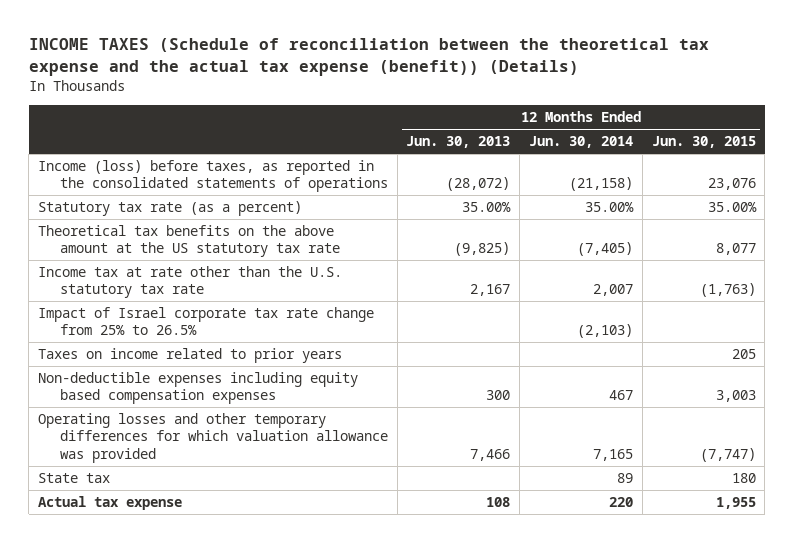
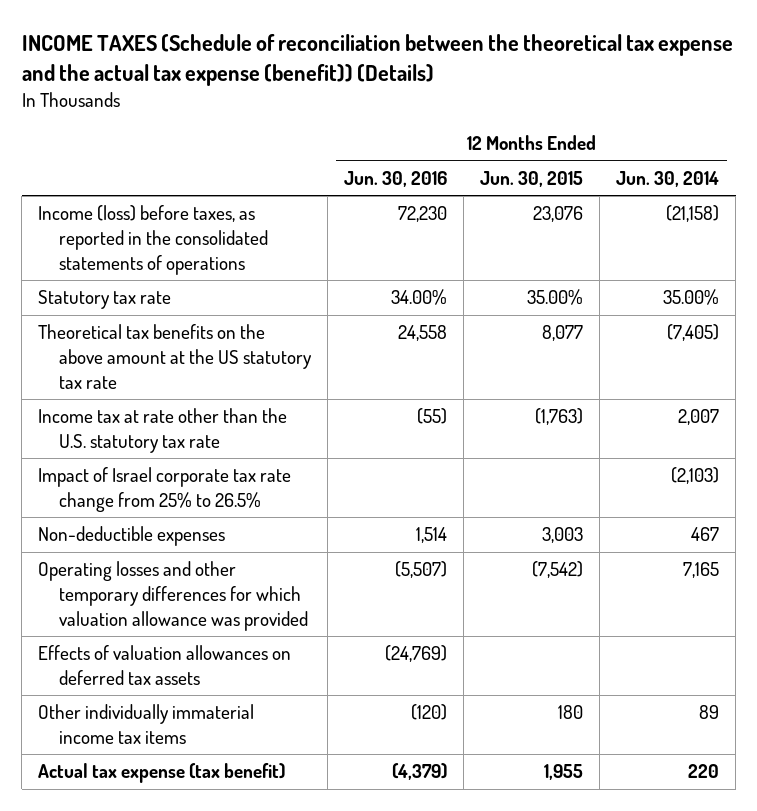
[406,136,511,149] Jun. 30, 2013 -> none
none -> [343,170,447,187] Jun. 30, 2016
[37,201,302,217] Statutory tax rate (as a percent) -> [38,290,172,310] Statutory tax rate
[37,348,342,364] Taxes on income related to prior years -> none
[37,372,358,405] Non-deductible expenses including equity based compensation expenses -> [38,526,226,547] Non-deductible expenses
[699,447,756,462] (7,747) -> [532,561,584,579] (7,542)
none -> [38,645,292,686] Effects of valuation allowances on deferred tax assets
[37,473,110,484] State tax -> [38,704,255,745] Other individually immaterial income tax items
[37,496,182,511] Actual tax expense -> [38,763,286,784] Actual tax expense (tax benefit)

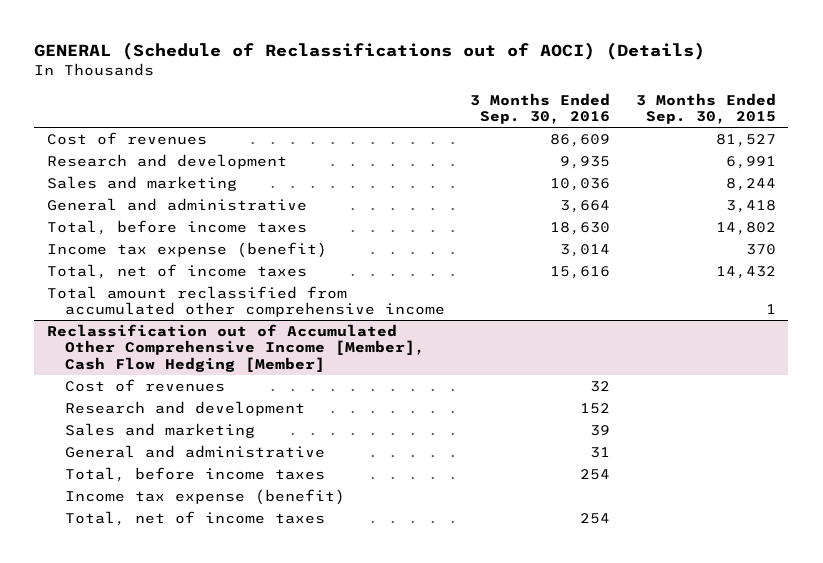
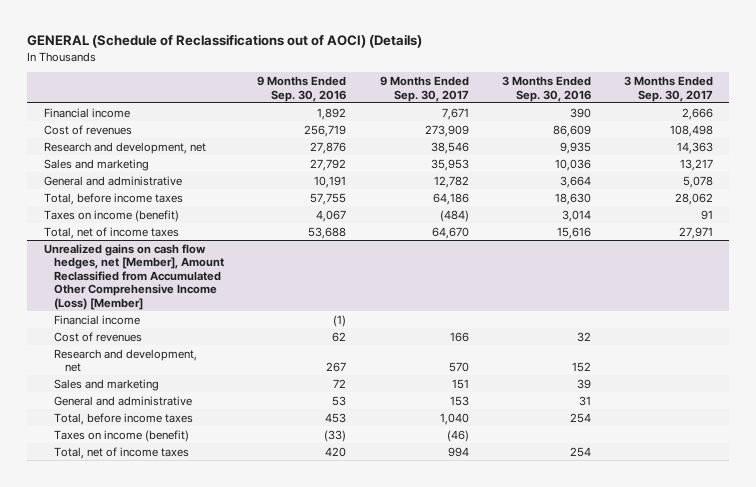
[635,92,776,125] 3 Months Ended Sep. 30, 2015 -> none
none -> [257,75,347,102] 9 Months Ended Sep. 30, 2016
none -> [379,75,469,102] 9 Months Ended Sep. 30, 2017
none -> [623,75,713,102] 3 Months Ended Sep. 30, 2017
none -> [43,107,130,118] Financial income
[47,153,288,169] Research and development -> [43,141,206,154] Research and development, net
[47,241,328,258] Income tax expense (benefit) -> [43,209,179,222] Taxes on income (benefit)
[47,285,445,318] Total amount reclassified from accumulated other comprehensive income -> none
[47,323,425,372] Reclassification out of Accumulated Other Comprehensive Income [Member], Cash Flow Hedging [Member] -> none
none -> [43,243,225,311] Unrealized gains on cash flow hedges, net [Member], Amount Reclassified from Accumulated Other Comprehensive Income (Loss) [Member]
none -> [54,314,141,325] Financial income
[64,400,305,416] Research and development -> [54,348,198,373] Research and development, net
[64,488,345,505] Income tax expense (benefit) -> [54,429,190,442] Taxes on income (benefit)

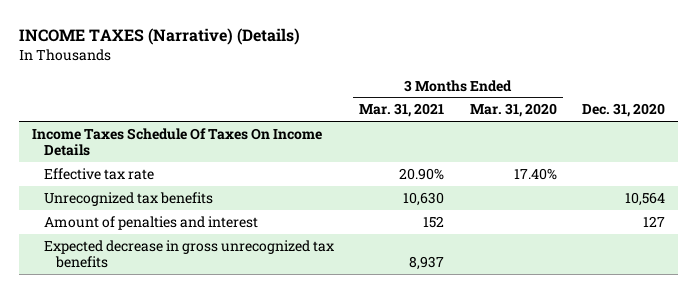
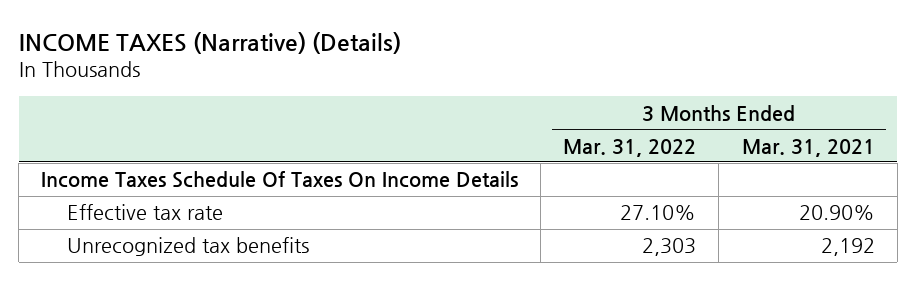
[469,103,557,118] Mar. 31, 2020 -> none
[582,103,666,118] Dec. 31, 2020 -> none
none -> [563,138,697,157] Mar. 31, 2022
[43,215,258,230] Amount of penalties and interest -> none
[43,239,334,269] Expected decrease in gross unrecognized tax benefits -> none
[403,191,445,206] 10,630 -> [820,238,875,257] 2,192

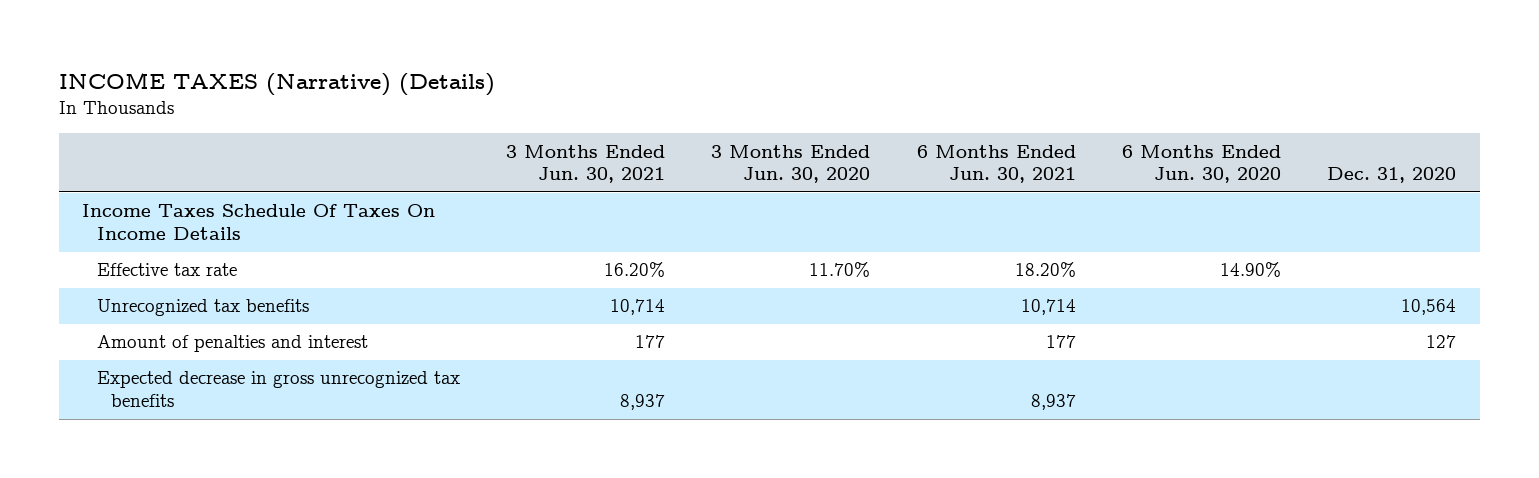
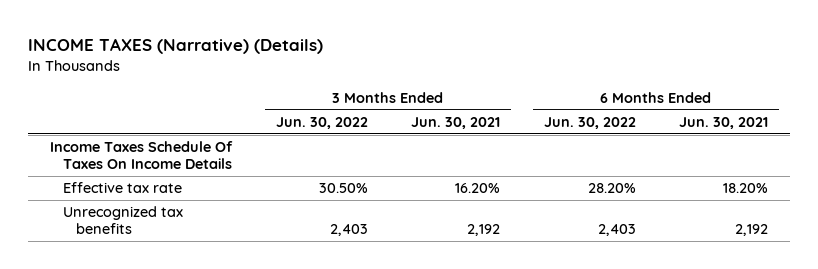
[711,144,871,184] 3 Months Ended Jun. 30, 2020 -> none
[1122,144,1282,184] 6 Months Ended Jun. 30, 2020 -> none
[1327,167,1457,184] Dec. 31, 2020 -> none
none -> [275,116,368,129] Jun. 30, 2022
none -> [543,116,636,129] Jun. 30, 2022
[96,335,368,353] Amount of penalties and interest -> none
[96,371,460,408] Expected decrease in gross unrecognized tax benefits -> none
[610,299,666,316] 10,714 -> [467,224,501,237] 2,192
[1020,299,1076,316] 10,714 -> [735,224,769,237] 2,192

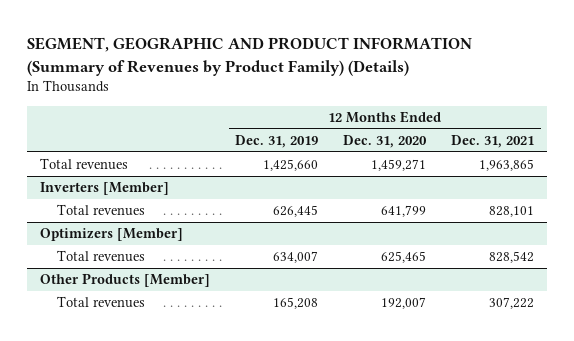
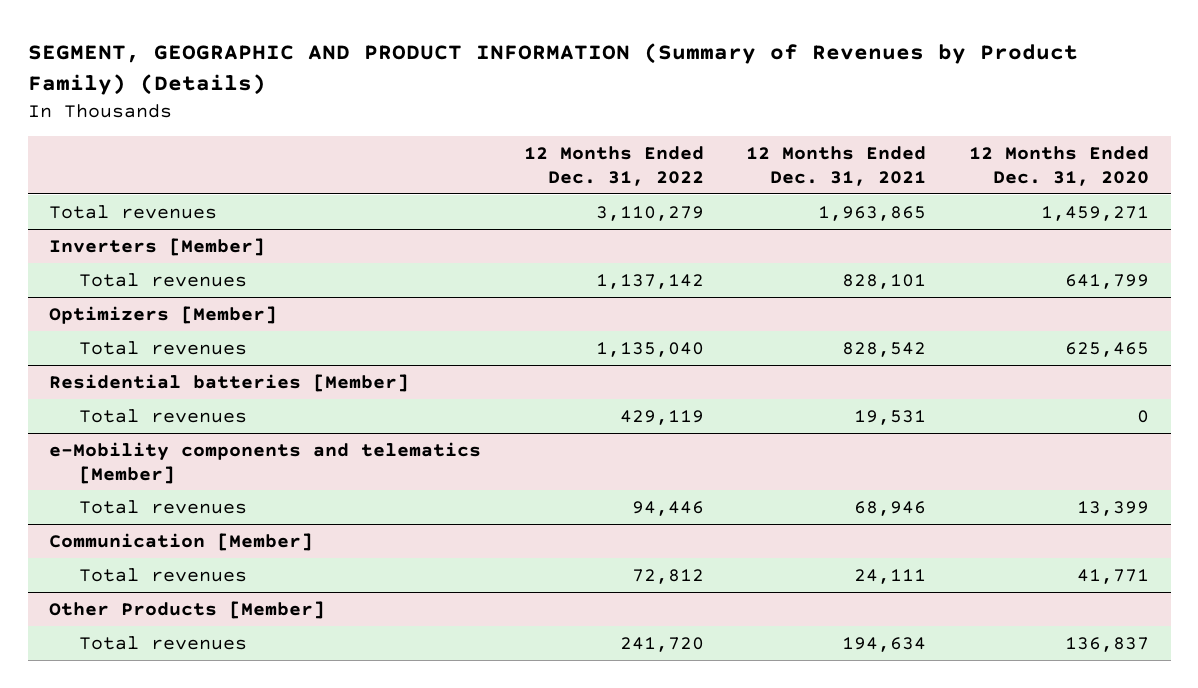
[234,134,318,148] Dec. 31, 2019 -> none
none -> [523,146,704,187] 12 Months Ended Dec. 31, 2022
none -> [49,373,410,392] Residential batteries [Member]
none -> [78,408,247,423] Total revenues
none -> [49,441,482,484] e-Mobility components and telematics [Member]
none -> [78,499,247,514] Total revenues
none -> [49,532,314,551] Communication [Member]
none -> [78,567,247,582] Total revenues
[381,297,427,310] 192,007 -> [1065,636,1150,652] 136,837
[489,297,535,310] 307,222 -> [842,636,927,652] 194,634

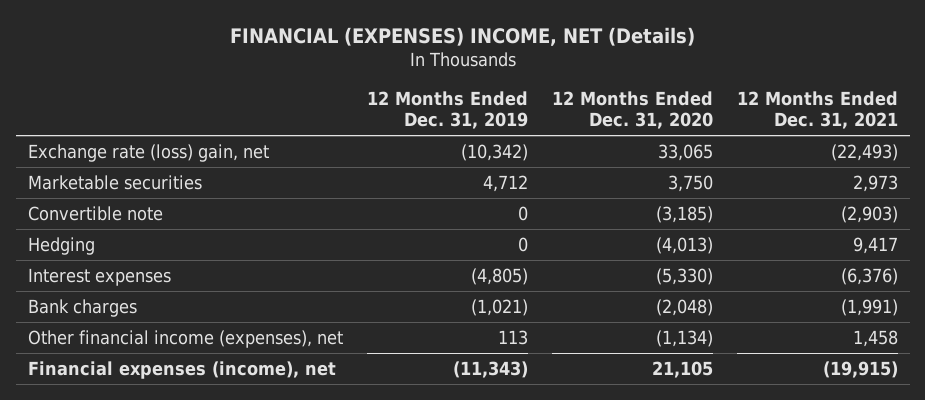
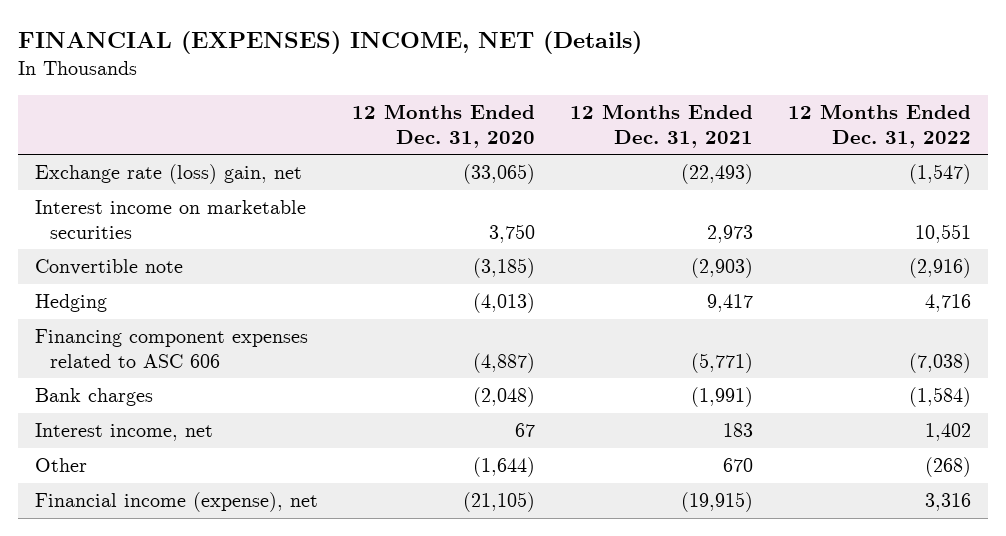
[366,91,528,129] 12 Months Ended Dec. 31, 2019 -> none
none -> [787,103,971,148] 12 Months Ended Dec. 31, 2022
[657,144,713,162] 33,065 -> [463,164,536,185] (33,065)
[27,175,202,191] Marketable securities -> [34,200,306,240] Interest income on marketable securities
[27,268,171,287] Interest expenses -> none
none -> [34,329,308,369] Financing component expenses related to ASC 606
[27,330,343,349] Other financial income (expenses), net -> none
none -> [34,423,213,442] Interest income, net
none -> [34,458,87,473] Other
[27,361,336,380] Financial expenses (income), net -> [34,492,318,513] Financial income (expense), net
[651,361,713,379] 21,105 -> [463,492,536,513] (21,105)

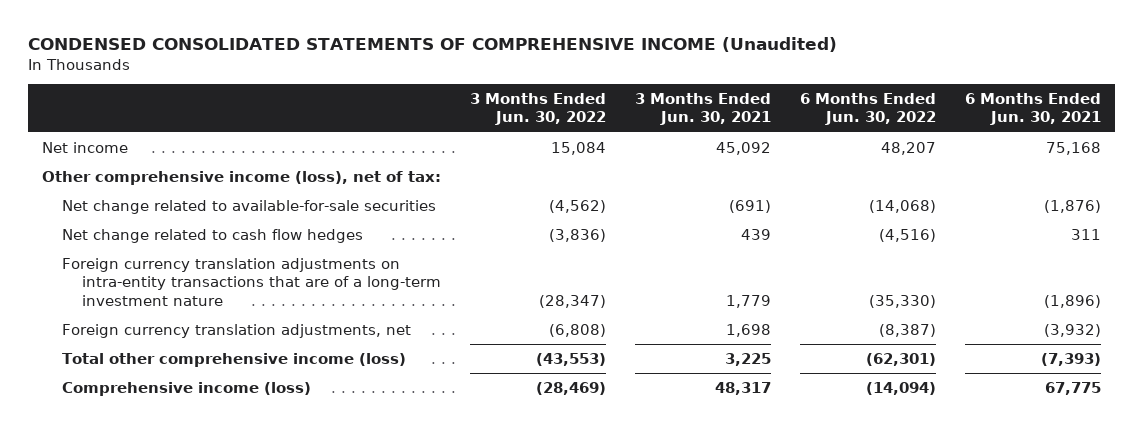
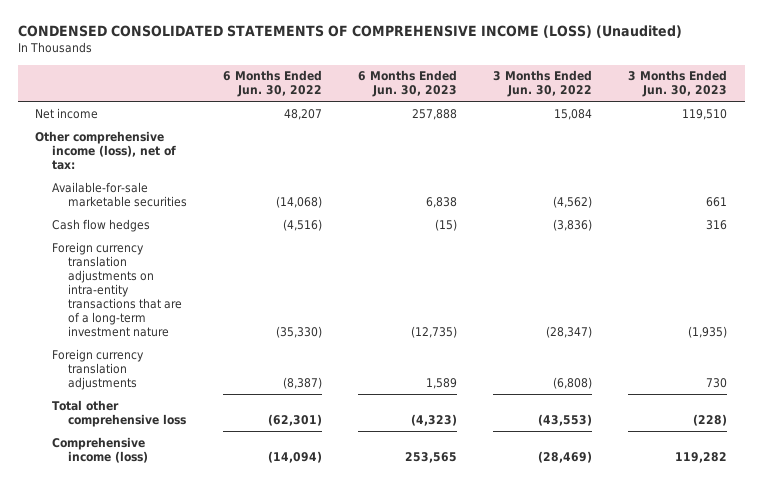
[27,37,837,53] CONDENSED CONSOLIDATED STATEMENTS OF COMPREHENSIVE INCOME (Unaudited) -> [17,25,682,39] CONDENSED CONSOLIDATED STATEMENTS OF COMPREHENSIVE INCOME (LOSS) (Unaudited)
[635,92,772,126] 3 Months Ended Jun. 30, 2021 -> none
[964,92,1101,126] 6 Months Ended Jun. 30, 2021 -> none
none -> [358,70,458,98] 6 Months Ended Jun. 30, 2023
none -> [627,70,727,98] 3 Months Ended Jun. 30, 2023
[62,199,437,214] Net change related to available-for-sale securities -> [51,181,188,207] Available-for-sale marketable securities
[62,228,364,243] Net change related to cash flow hedges -> [51,218,150,232] Cash flow hedges
[62,323,412,338] Foreign currency translation adjustments, net -> [51,348,144,390] Foreign currency translation adjustments
[62,352,407,367] Total other comprehensive income (loss) -> [51,399,187,427] Total other comprehensive loss

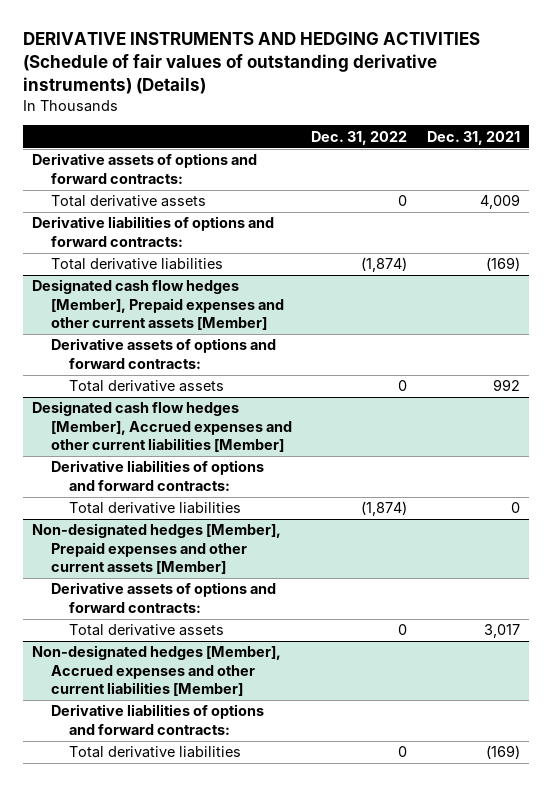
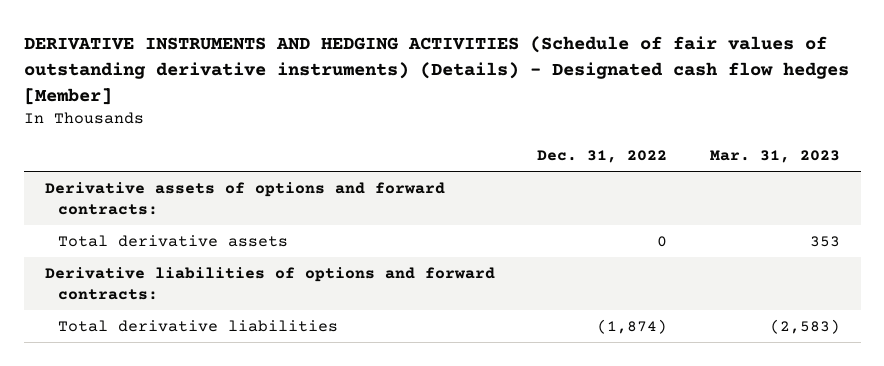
[22,32,480,94] DERIVATIVE INSTRUMENTS AND HEDGING ACTIVITIES (Schedule of fair values of outstanding derivative instruments) (Details) -> [23,36,849,105] DERIVATIVE INSTRUMENTS AND HEDGING ACTIVITIES (Schedule of fair values of outstanding derivative instruments) (Details) - Designated cash flow hedges [Member]
[426,130,520,145] Dec. 31, 2021 -> none
none -> [709,150,840,164] Mar. 31, 2023
[32,279,284,331] Designated cash flow hedges [Member], Prepaid expenses and other current assets [Member] -> none
[50,338,276,369] Derivative assets of options and forward contracts: -> none
[68,380,224,393] Total derivative assets -> none
[32,401,292,453] Designated cash flow hedges [Member], Accrued expenses and other current liabilities [Member] -> none
[50,460,264,491] Derivative liabilities of options and forward contracts: -> none
[68,502,241,515] Total derivative liabilities -> none
[32,523,282,575] Non-designated hedges [Member], Prepaid expenses and other current assets [Member] -> none
[50,582,276,613] Derivative assets of options and forward contracts: -> none
[68,624,224,637] Total derivative assets -> none
[32,645,282,697] Non-designated hedges [Member], Accrued expenses and other current liabilities [Member] -> none
[50,704,264,735] Derivative liabilities of options and forward contracts: -> none
[68,746,241,759] Total derivative liabilities -> none

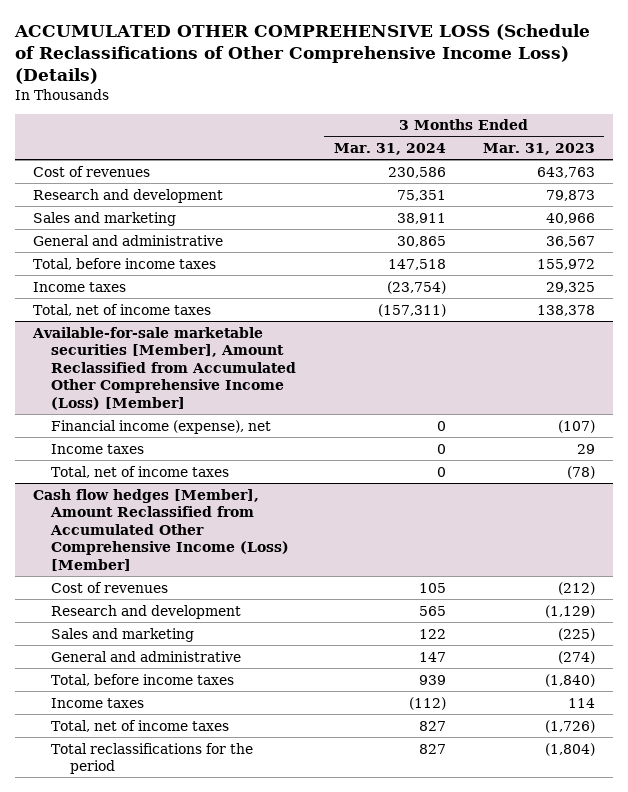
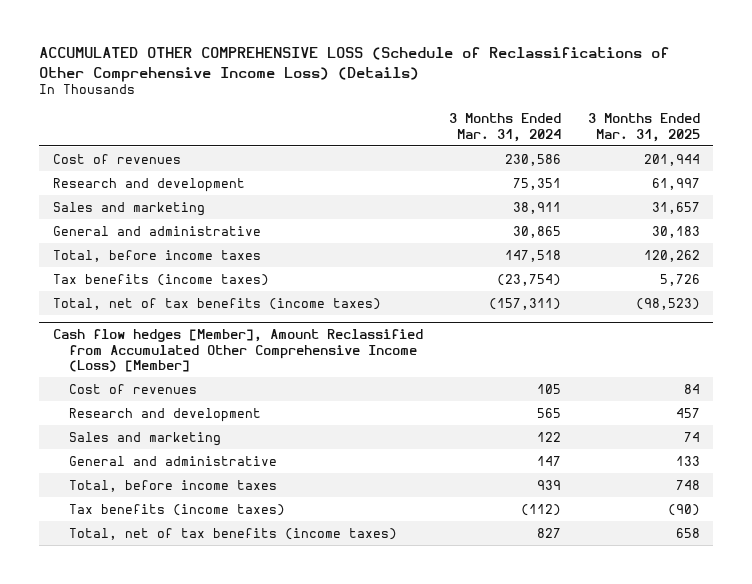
[482,143,595,156] Mar. 31, 2023 -> none
none -> [587,113,700,142] 3 Months Ended Mar. 31, 2025
[32,326,297,411] Available-for-sale marketable securities [Member], Amount Reclassified from Accumulated Other Comprehensive Income (Loss) [Member] -> none
[51,419,272,434] Financial income (expense), net -> none
[51,443,145,454] Income taxes -> none
[51,465,230,478] Total, net of income taxes -> none
[33,281,127,292] Income taxes -> [52,273,269,286] Tax benefits (income taxes)
[33,303,212,316] Total, net of income taxes -> [52,297,381,310] Total, net of tax benefits (income taxes)
[51,742,254,775] Total reclassifications for the period -> none
[51,697,145,708] Income taxes -> [69,503,286,516] Tax benefits (income taxes)
[51,719,230,732] Total, net of income taxes -> [69,527,398,540] Total, net of tax benefits (income taxes)

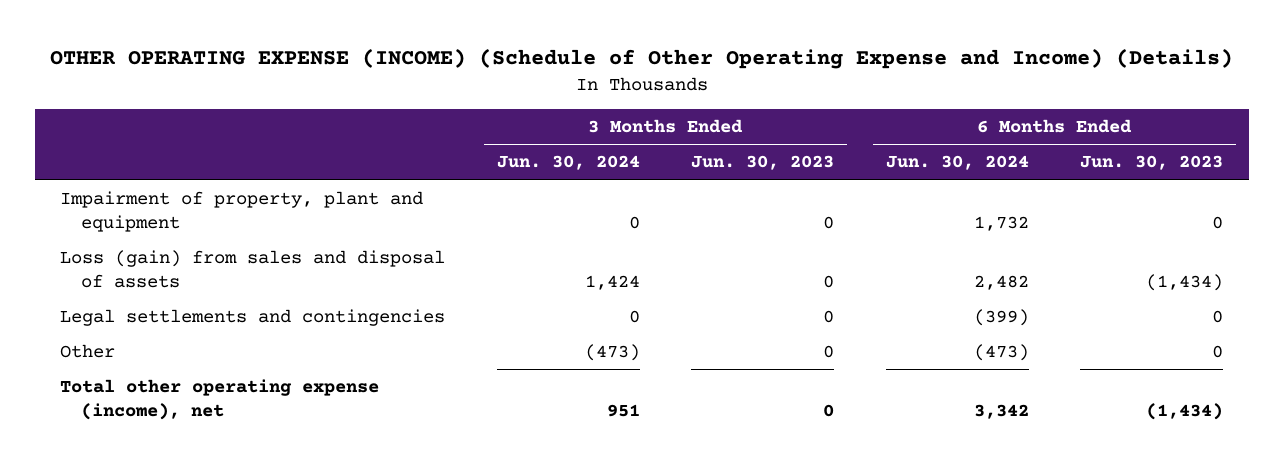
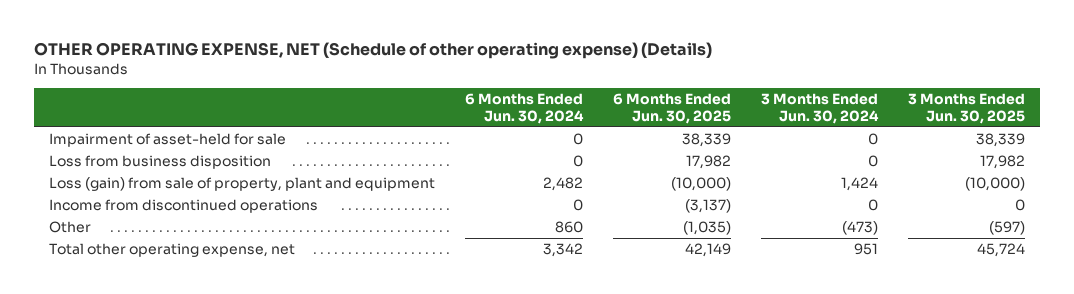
[49,48,1233,70] OTHER OPERATING EXPENSE (INCOME) (Schedule of Other Operating Expense and Income) (Details) -> [34,42,713,60] OTHER OPERATING EXPENSE, NET (Schedule of other operating expense) (Details)
[691,155,835,171] Jun. 30, 2023 -> none
[1079,155,1223,171] Jun. 30, 2023 -> none
none -> [613,92,732,124] 6 Months Ended Jun. 30, 2025
none -> [908,92,1026,124] 3 Months Ended Jun. 30, 2025
[60,309,446,327] Legal settlements and contingencies -> none
[60,191,424,232] Impairment of property, plant and equipment -> [49,133,287,148] Impairment of asset-held for sale
[973,215,1029,231] 1,732 -> [573,133,584,146] 0
none -> [49,155,272,170] Loss from business disposition
[60,250,446,288] Loss (gain) from sales and disposal of assets -> [49,177,436,192] Loss (gain) from sale of property, plant and equipment
none -> [49,199,319,214] Income from discontinued operations
[973,344,1029,362] (473) -> [555,221,584,234] 860
[60,379,380,420] Total other operating expense (income), net -> [49,243,296,258] Total other operating expense, net

